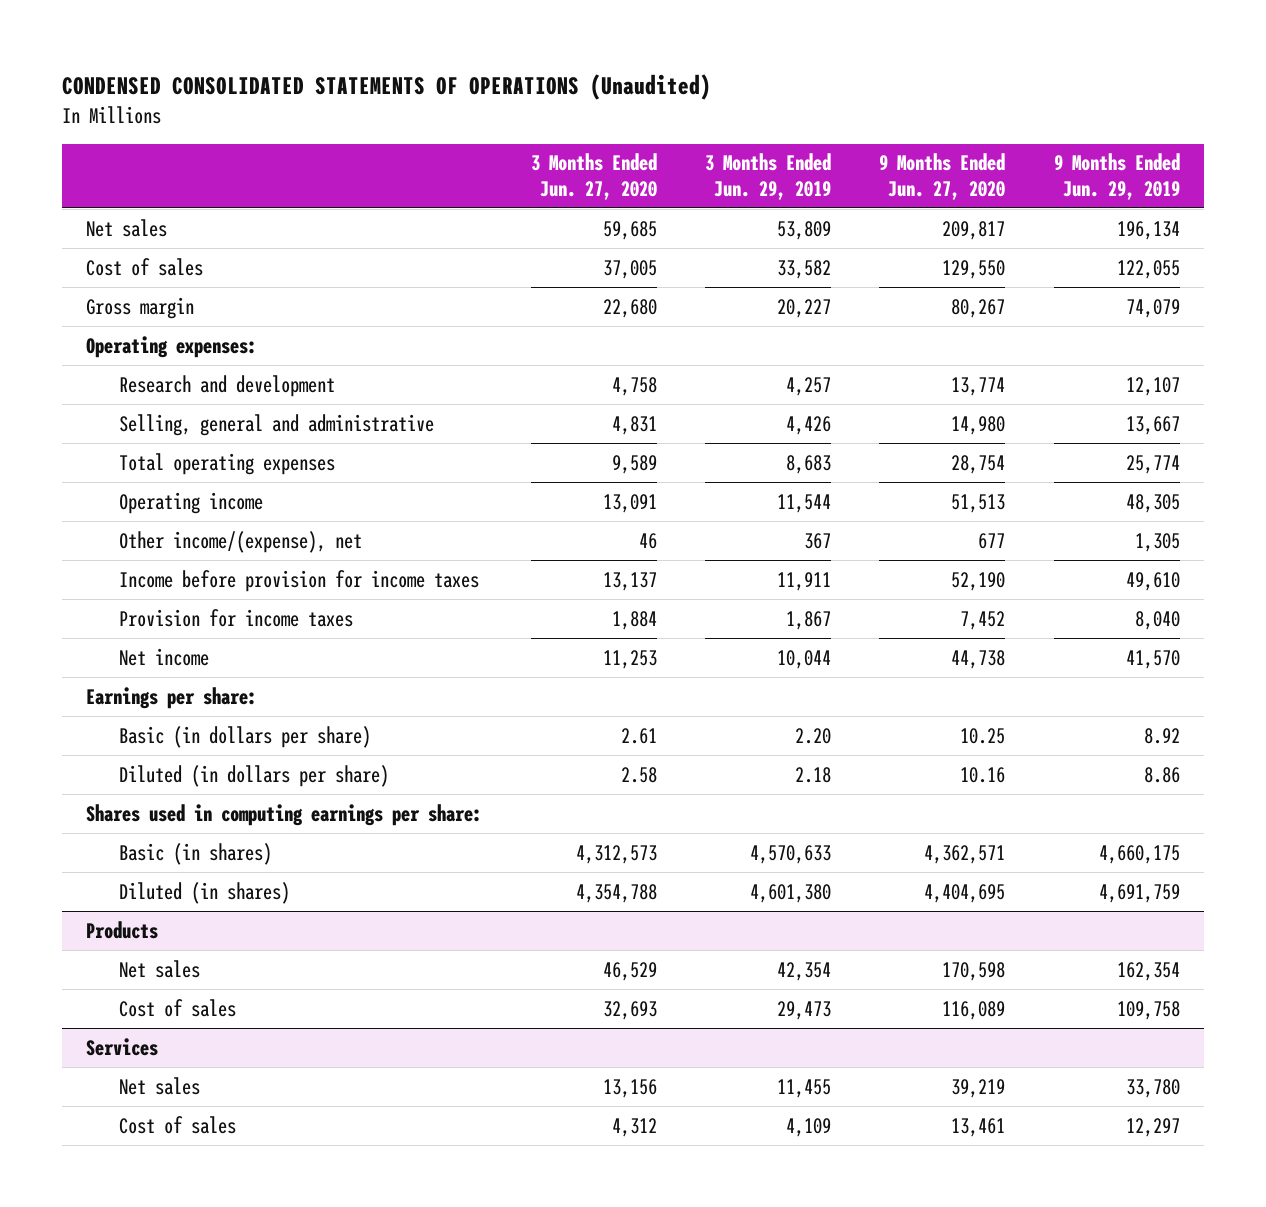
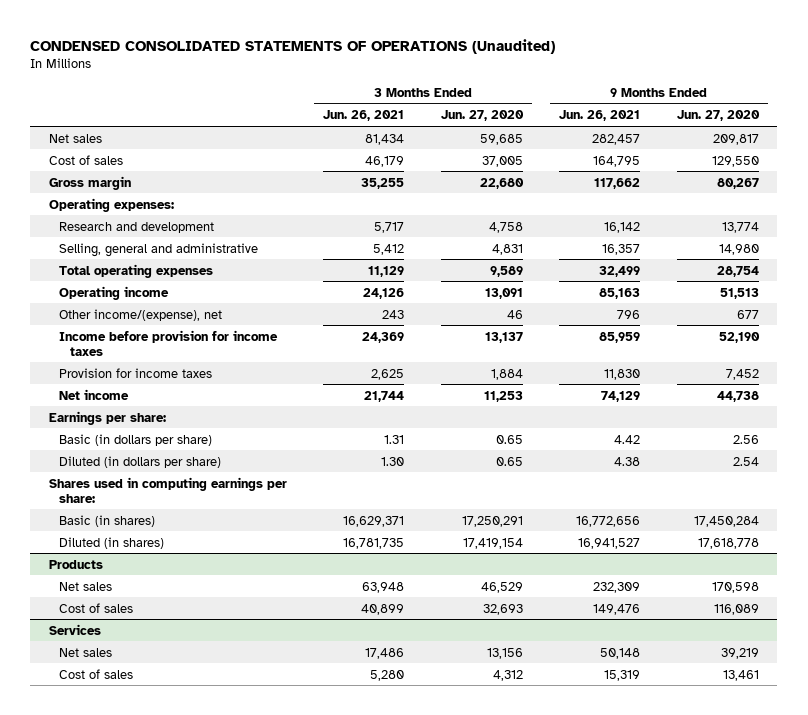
[705,153,832,200] 3 Months Ended Jun. 29, 2019 -> none
[1053,153,1180,200] 9 Months Ended Jun. 29, 2019 -> none
none -> [323,110,405,122] Jun. 26, 2021
none -> [559,110,641,122] Jun. 26, 2021
[620,727,657,744] 2.61 -> [495,434,523,444] 0.65
[960,727,1006,744] 10.25 -> [732,434,759,444] 2.56
[620,766,657,783] 2.58 -> [495,456,523,466] 0.65
[960,766,1006,783] 10.16 -> [732,456,759,466] 2.54
[575,844,657,864] 4,312,573 -> [461,515,523,527] 17,250,291
[924,844,1006,864] 4,362,571 -> [693,515,759,527] 17,450,284
[575,883,657,903] 4,354,788 -> [462,537,523,549] 17,419,154
[924,883,1006,903] 4,404,695 -> [697,537,759,549] 17,618,778

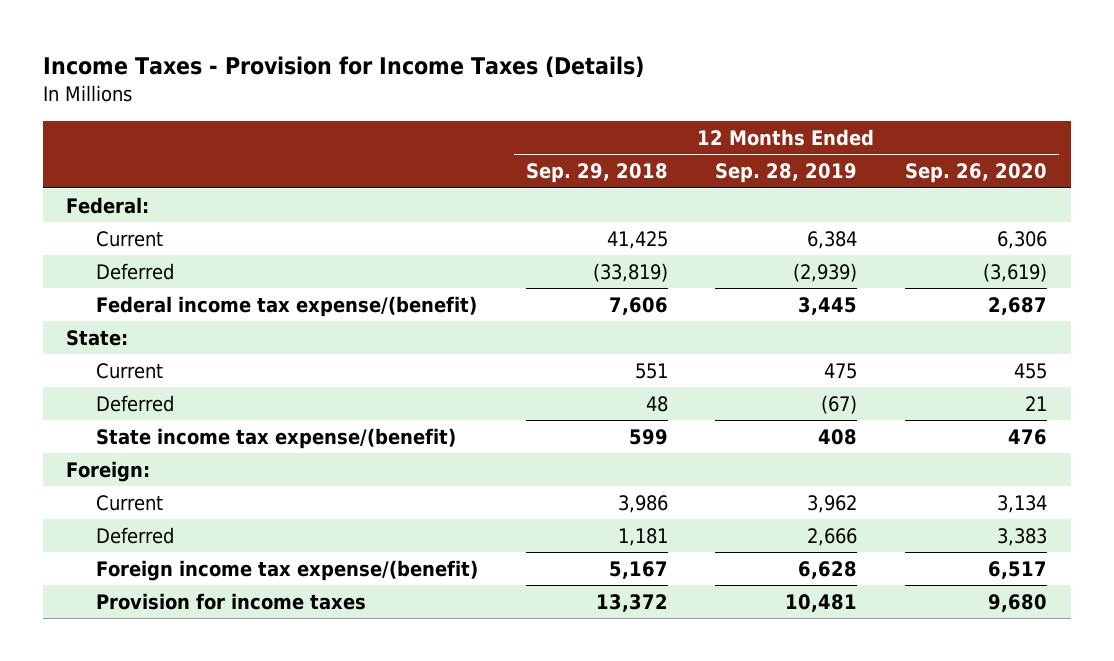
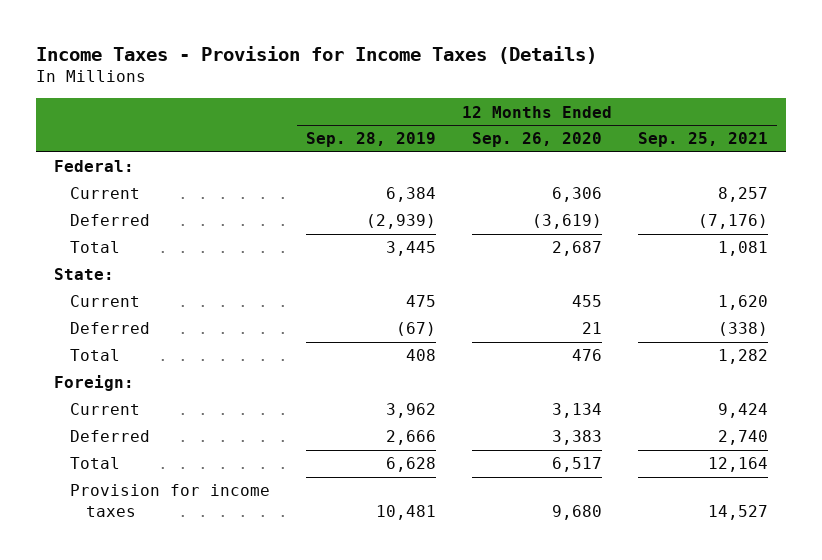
[525,163,668,184] Sep. 29, 2018 -> none
none -> [638,132,769,148] Sep. 25, 2021
[95,295,477,317] Federal income tax expense/(benefit) -> [70,241,121,254] Total
[95,427,456,449] State income tax expense/(benefit) -> [70,349,121,362] Total
[95,559,478,581] Foreign income tax expense/(benefit) -> [70,457,121,470] Total

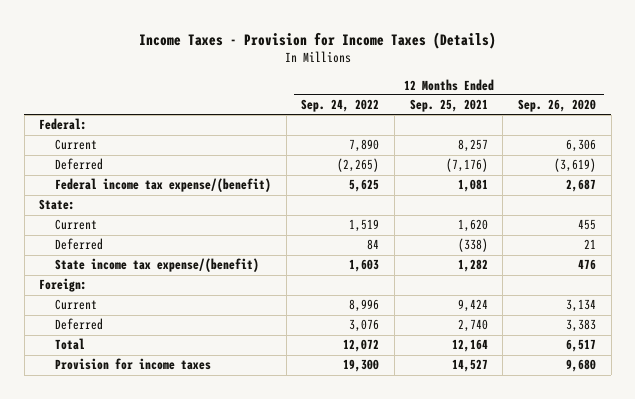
[306,132,437,148] Sep. 28, 2019 -> none
none -> [301,99,380,113] Sep. 24, 2022
[70,241,121,254] Total -> [55,178,272,193] Federal income tax expense/(benefit)
[70,349,121,362] Total -> [55,258,260,273] State income tax expense/(benefit)

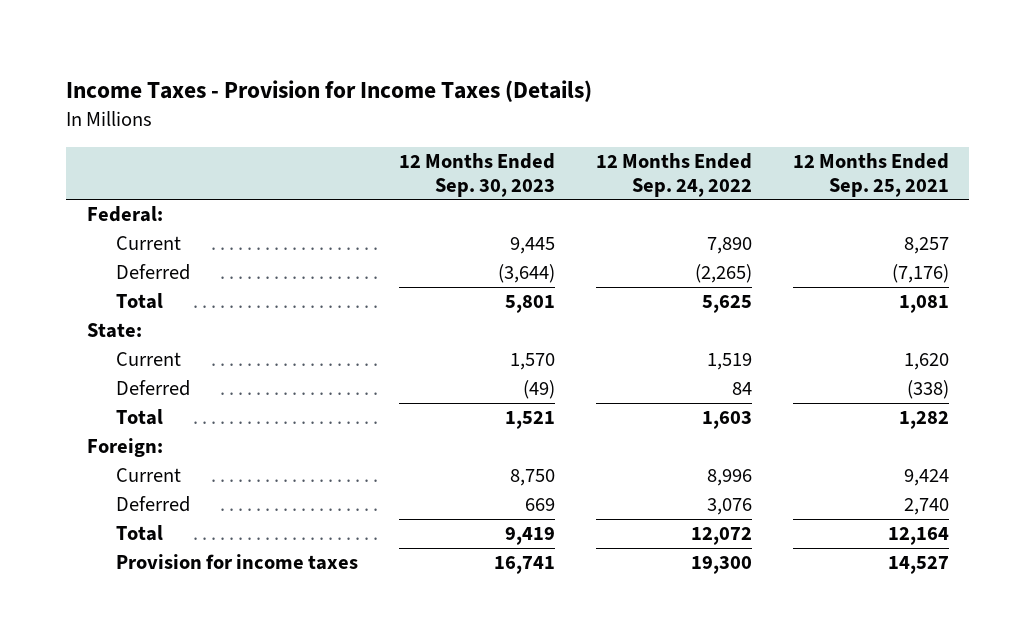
[518,99,597,113] Sep. 26, 2020 -> none
none -> [398,152,555,197] 12 Months Ended Sep. 30, 2023
[55,178,272,193] Federal income tax expense/(benefit) -> [115,293,163,310] Total
[55,258,260,273] State income tax expense/(benefit) -> [115,409,163,426] Total

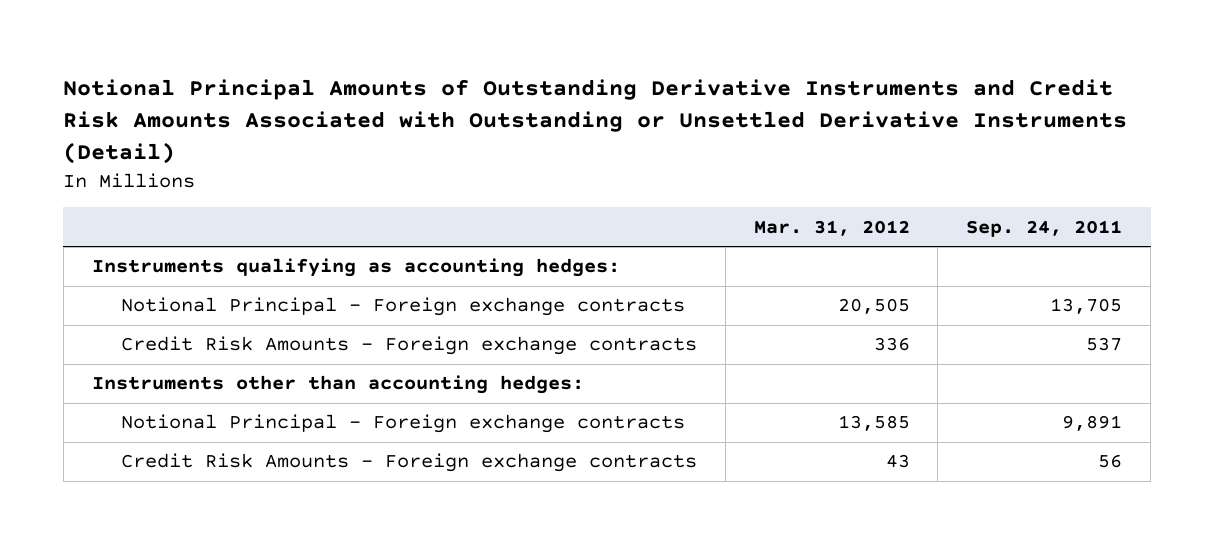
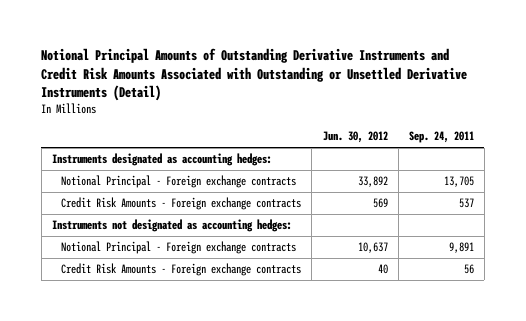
[753,219,910,236] Mar. 31, 2012 -> none
none -> [322,131,388,144] Jun. 30, 2012
[91,258,620,278] Instruments qualifying as accounting hedges: -> [51,153,272,167] Instruments designated as accounting hedges:
[91,375,584,395] Instruments other than accounting hedges: -> [51,219,292,233] Instruments not designated as accounting hedges:

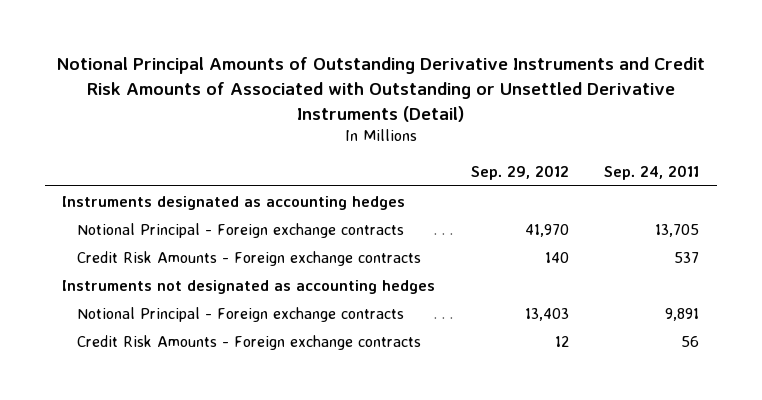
[41,48,468,102] Notional Principal Amounts of Outstanding Derivative Instruments and Credit Risk Amounts Associated with Outstanding or Unsettled Derivative Instruments (Detail) -> [55,56,705,122] Notional Principal Amounts of Outstanding Derivative Instruments and Credit Risk Amounts of Associated with Outstanding or Unsettled Derivative Instruments (Detail)
[322,131,388,144] Jun. 30, 2012 -> none
none -> [470,165,569,181] Sep. 29, 2012
[51,153,272,167] Instruments designated as accounting hedges: -> [62,195,406,210] Instruments designated as accounting hedges
[51,219,292,233] Instruments not designated as accounting hedges: -> [62,279,436,294] Instruments not designated as accounting hedges

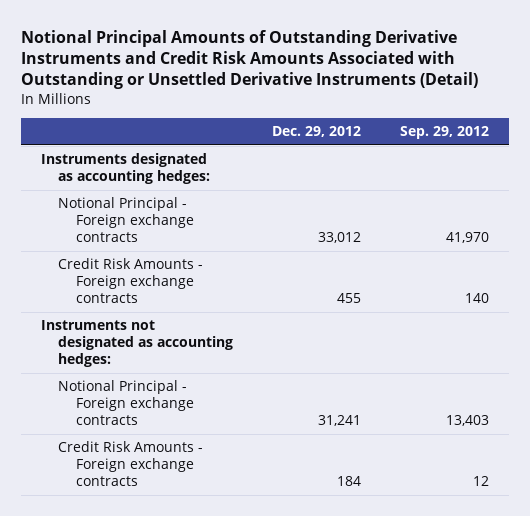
[55,56,705,122] Notional Principal Amounts of Outstanding Derivative Instruments and Credit Risk Amounts of Associated with Outstanding or Unsettled Derivative Instruments (Detail) -> [21,29,479,90] Notional Principal Amounts of Outstanding Derivative Instruments and Credit Risk Amounts Associated with Outstanding or Unsettled Derivative Instruments (Detail)
[604,165,700,181] Sep. 24, 2011 -> none
none -> [272,126,362,138] Dec. 29, 2012
[62,195,406,210] Instruments designated as accounting hedges -> [40,153,211,185] Instruments designated as accounting hedges:
[62,279,436,294] Instruments not designated as accounting hedges -> [40,320,234,368] Instruments not designated as accounting hedges:

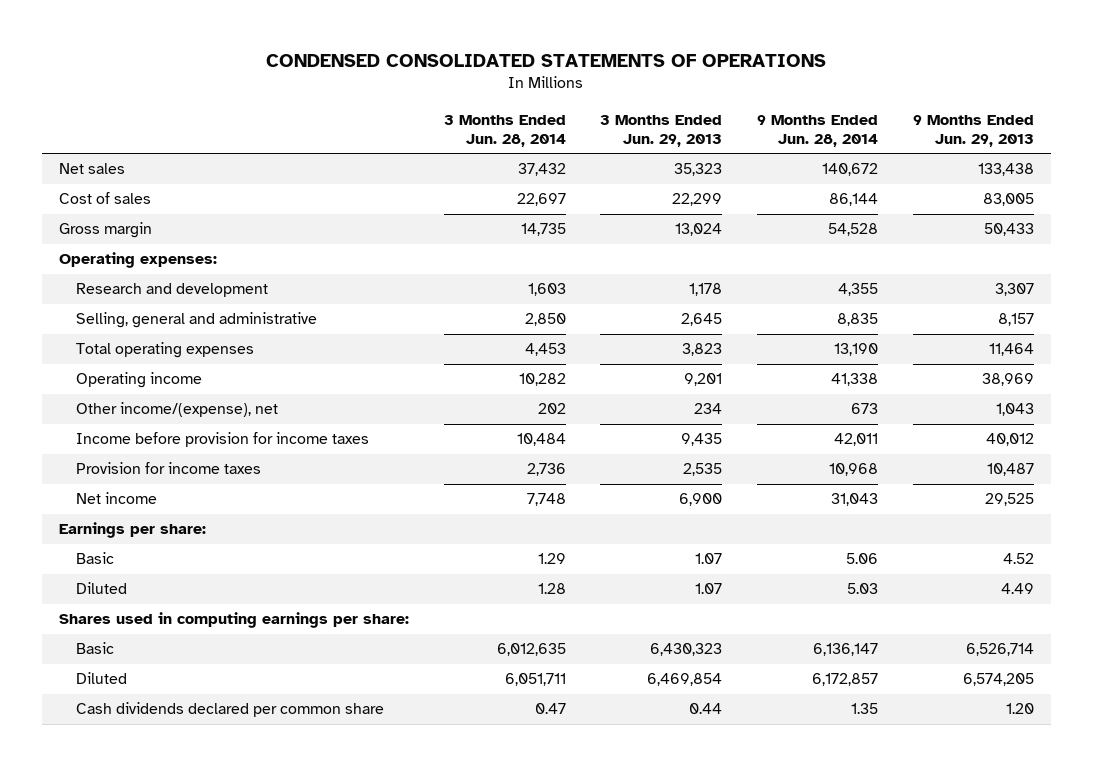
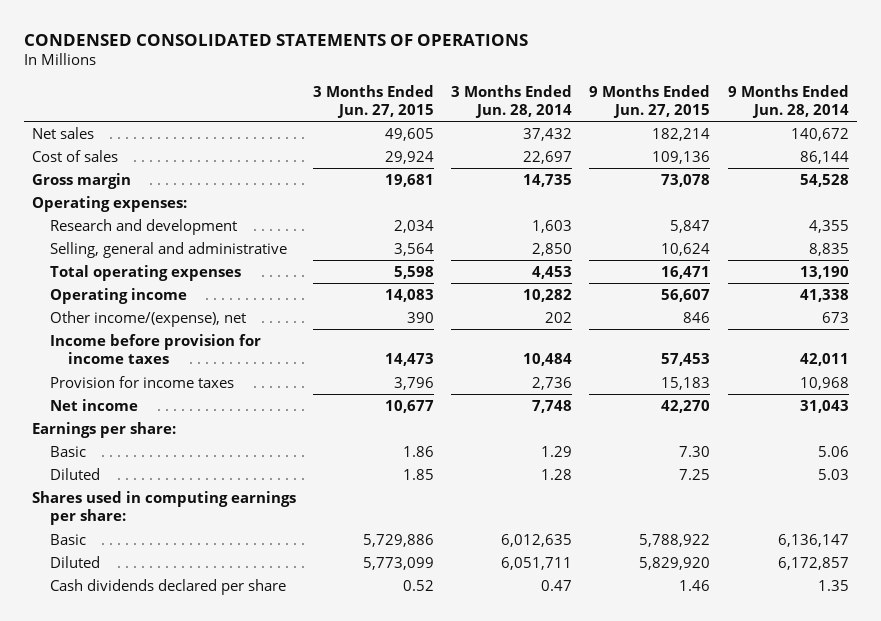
[600,114,723,147] 3 Months Ended Jun. 29, 2013 -> none
[912,114,1034,147] 9 Months Ended Jun. 29, 2013 -> none
none -> [313,84,435,118] 3 Months Ended Jun. 27, 2015
none -> [589,84,711,118] 9 Months Ended Jun. 27, 2015
[76,702,385,718] Cash dividends declared per common share -> [50,578,287,595] Cash dividends declared per share

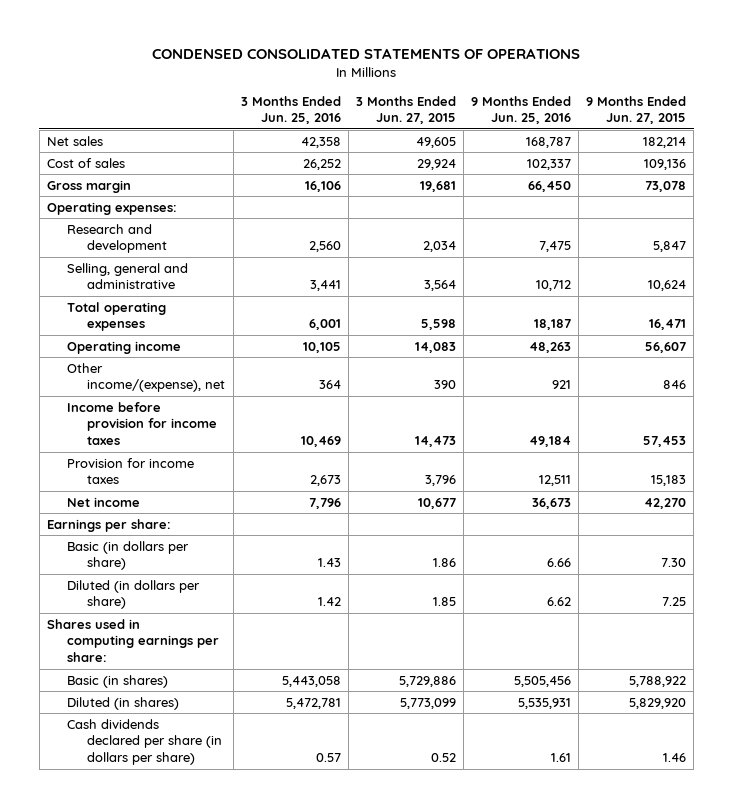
[451,84,573,118] 3 Months Ended Jun. 28, 2014 -> none
[727,84,849,118] 9 Months Ended Jun. 28, 2014 -> none
none -> [240,95,341,125] 3 Months Ended Jun. 25, 2016
none -> [471,95,572,125] 9 Months Ended Jun. 25, 2016
[50,445,87,457] Basic -> [67,540,190,571] Basic (in dollars per share)
[50,467,101,480] Diluted -> [67,579,201,610] Diluted (in dollars per share)
[50,533,87,545] Basic -> [67,674,169,688] Basic (in shares)
[50,555,101,568] Diluted -> [67,696,180,710] Diluted (in shares)
[50,578,287,595] Cash dividends declared per share -> [67,718,223,765] Cash dividends declared per share (in dollars per share)

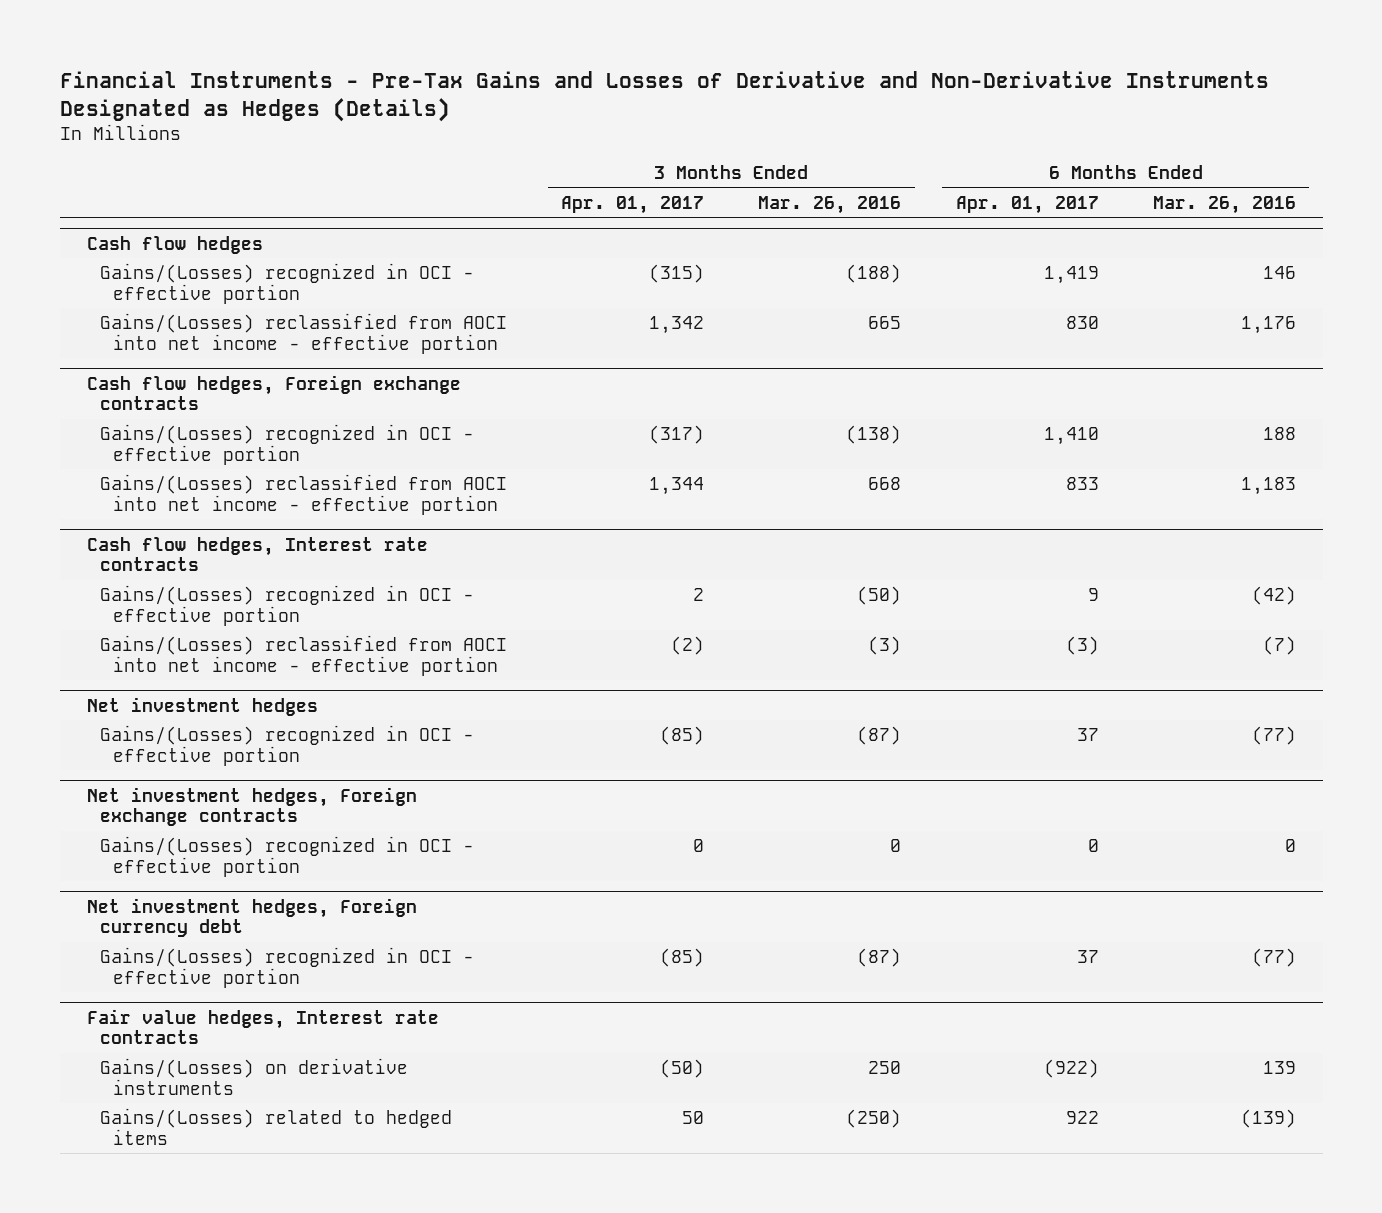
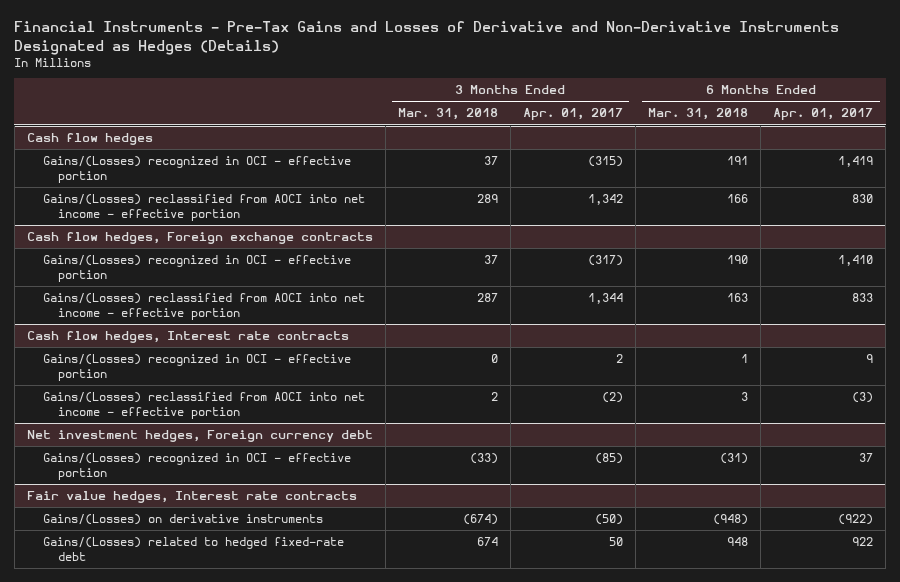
[758,195,902,214] Mar. 26, 2016 -> none
[1152,195,1296,214] Mar. 26, 2016 -> none
none -> [397,108,498,121] Mar. 31, 2018
none -> [648,108,749,121] Mar. 31, 2018
[86,696,318,716] Net investment hedges -> none
[100,725,475,767] Gains/(Losses) recognized in OCI - effective portion -> none
[86,786,417,827] Net investment hedges, Foreign exchange contracts -> none
[100,836,475,878] Gains/(Losses) recognized in OCI - effective portion -> none
[100,1108,453,1146] Gains/(Losses) related to hedged items -> [42,537,344,561] Gains/(Losses) related to hedged fixed-rate debt

